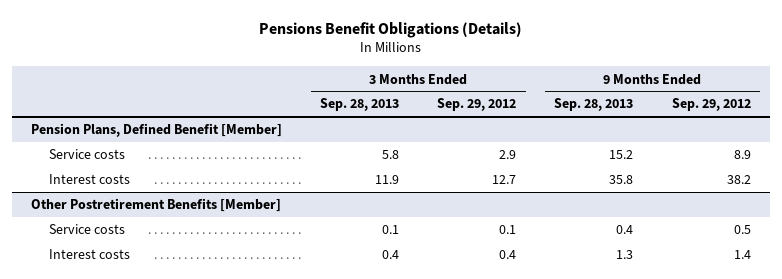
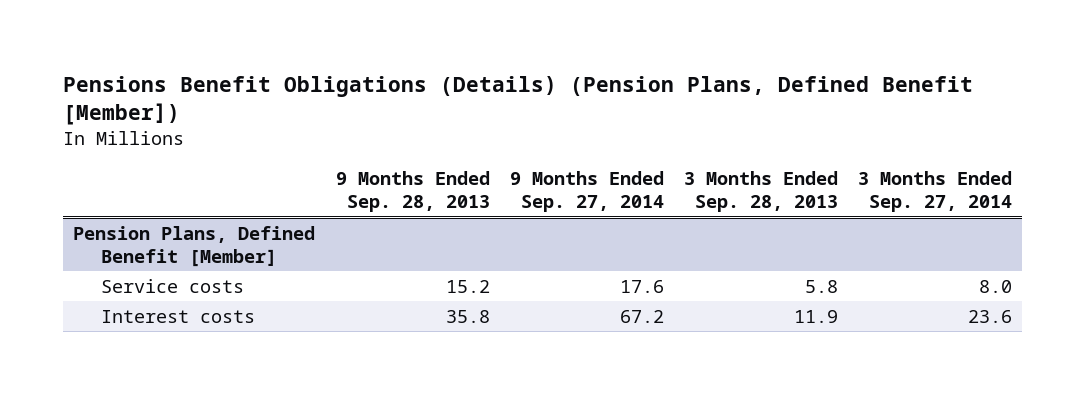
[258,21,522,38] Pensions Benefit Obligations (Details) -> [63,75,974,126] Pensions Benefit Obligations (Details) (Pension Plans, Defined Benefit [Member])
[437,98,517,112] Sep. 29, 2012 -> none
[671,98,751,112] Sep. 29, 2012 -> none
none -> [509,171,664,213] 9 Months Ended Sep. 27, 2014
none -> [857,171,1012,213] 3 Months Ended Sep. 27, 2014
[31,198,282,213] Other Postretirement Benefits [Member] -> none
[48,224,125,235] Service costs -> none
[48,249,130,260] Interest costs -> none

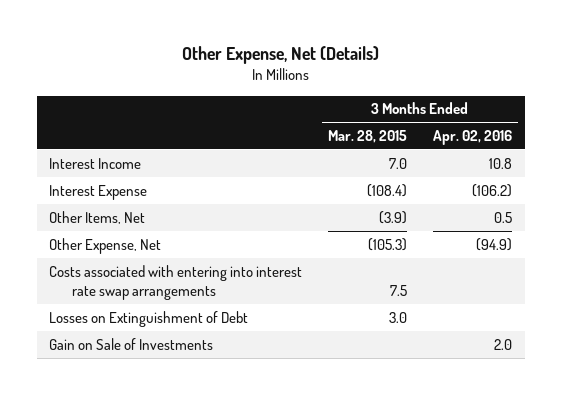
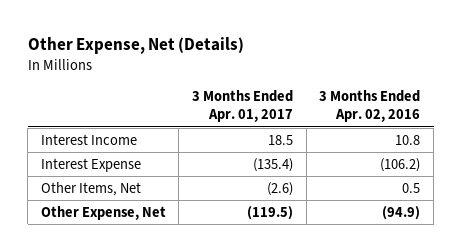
[328,130,408,144] Mar. 28, 2015 -> none
none -> [192,90,294,123] 3 Months Ended Apr. 01, 2017
[49,264,303,300] Costs associated with entering into interest rate swap arrangements -> none
[49,310,249,327] Losses on Extinguishment of Debt -> none
[49,337,214,350] Gain on Sale of Investments -> none

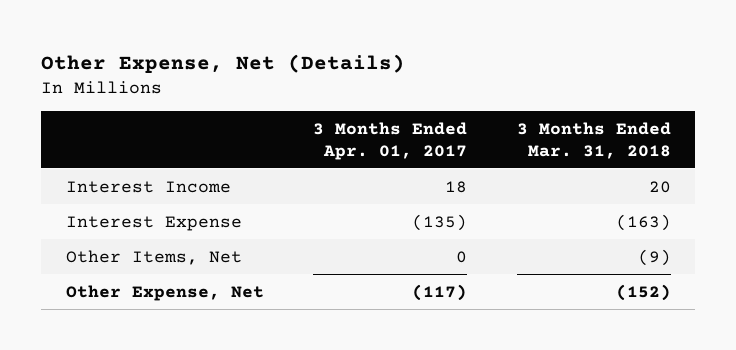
[319,90,421,123] 3 Months Ended Apr. 02, 2016 -> none
none -> [516,122,671,159] 3 Months Ended Mar. 31, 2018
[268,134,294,145] 18.5 -> [445,180,468,193] 18
[253,157,294,172] (135.4) -> [412,213,468,231] (135)
[267,181,294,196] (2.6) -> [456,250,468,263] 0
[247,205,294,220] (119.5) -> [412,283,468,301] (117)

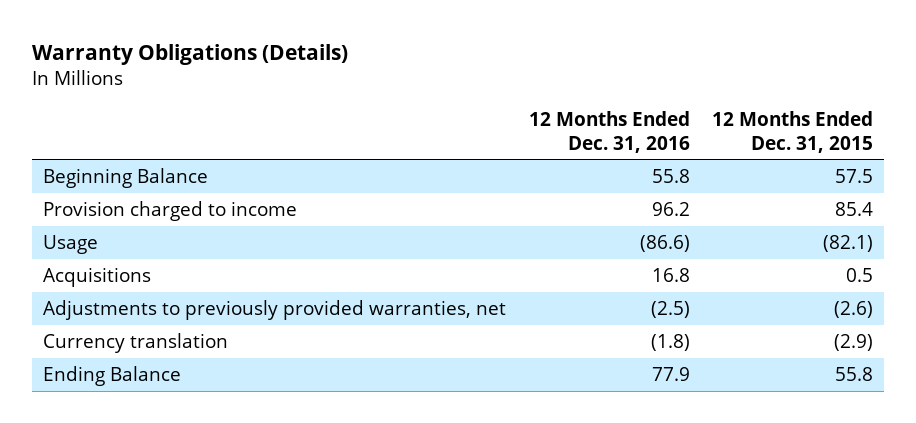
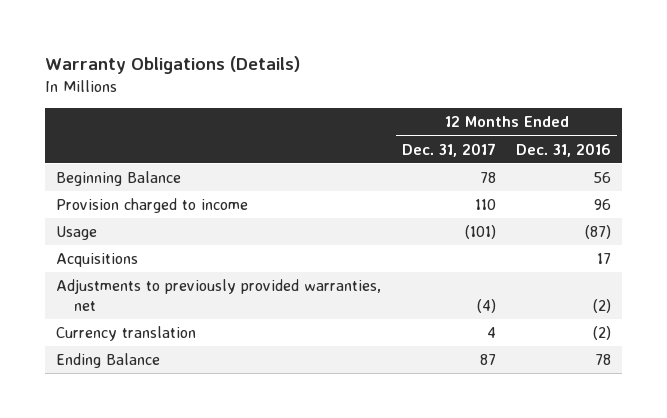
[712,111,874,153] 12 Months Ended Dec. 31, 2015 -> none
none -> [401,142,496,157] Dec. 31, 2017
[651,168,690,183] 55.8 -> [593,172,612,184] 56
[651,201,690,216] 96.2 -> [594,199,612,211] 96
[639,234,690,252] (86.6) -> [585,225,612,240] (87)
[651,267,690,282] 16.8 -> [597,253,612,265] 17
[650,300,690,318] (2.5) -> [593,299,612,314] (2)
[650,333,690,351] (1.8) -> [593,326,612,341] (2)
[651,366,690,381] 77.9 -> [595,354,612,366] 78

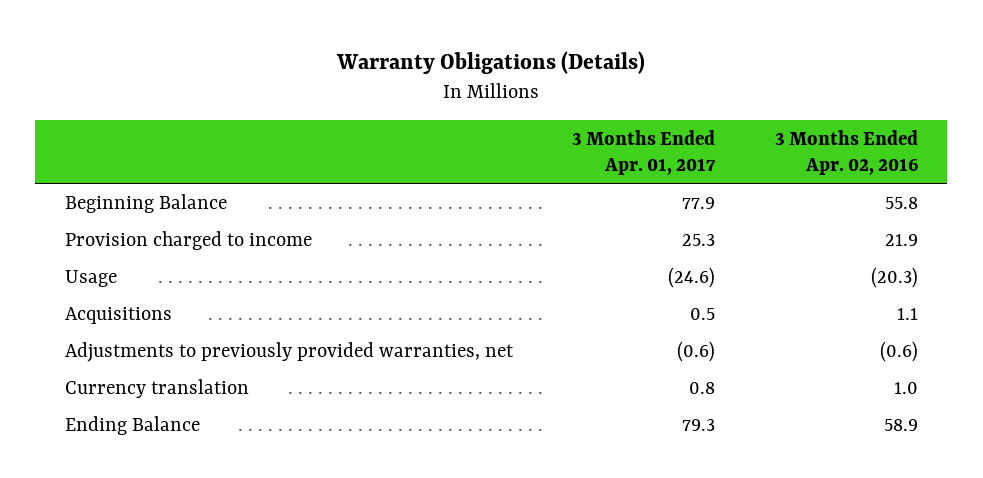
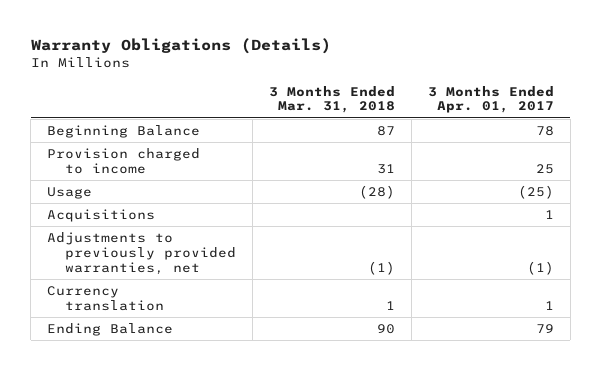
[774,130,918,175] 3 Months Ended Apr. 02, 2016 -> none
none -> [269,85,396,114] 3 Months Ended Mar. 31, 2018
[682,196,716,209] 77.9 -> [536,126,555,137] 78
[682,233,716,246] 25.3 -> [536,163,555,174] 25
[668,266,716,288] (24.6) -> [518,185,555,200] (25)
[690,307,716,320] 0.5 -> [545,210,555,220] 1
[677,340,716,362] (0.6) -> [527,260,555,275] (1)
[689,381,716,394] 0.8 -> [545,300,555,310] 1
[682,418,716,431] 79.3 -> [536,324,555,334] 79

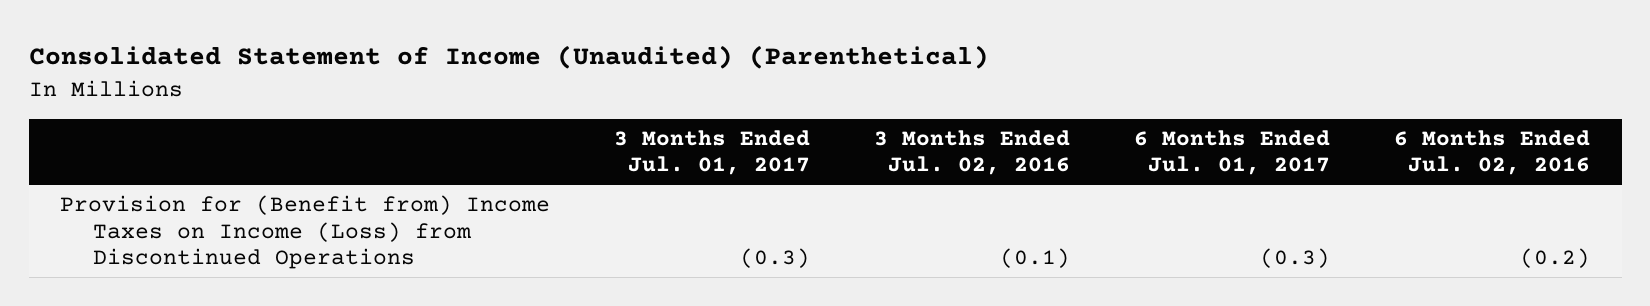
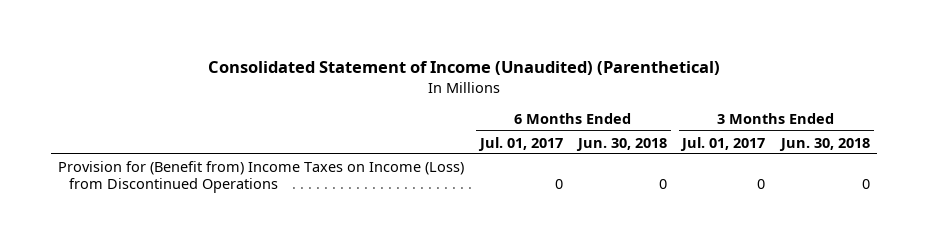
[874,129,1071,176] 3 Months Ended Jul. 02, 2016 -> none
[1393,129,1590,176] 6 Months Ended Jul. 02, 2016 -> none
none -> [576,137,668,151] Jun. 30, 2018
none -> [778,137,870,151] Jun. 30, 2018
[740,248,811,269] (0.3) -> [757,179,766,190] 0
[1259,248,1330,269] (0.3) -> [554,179,563,190] 0

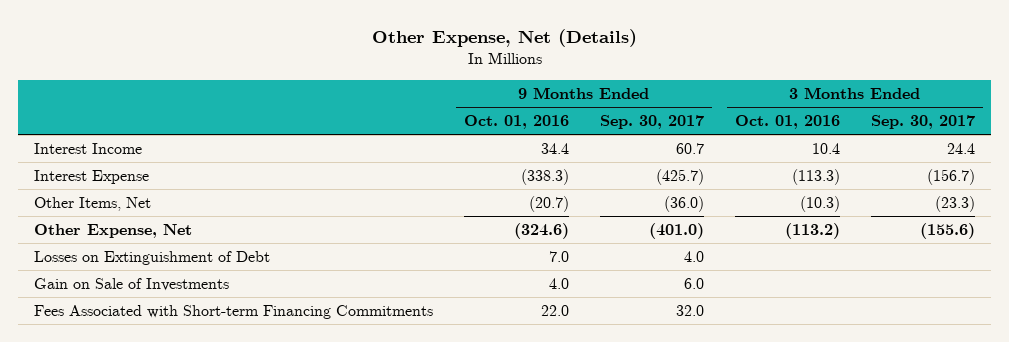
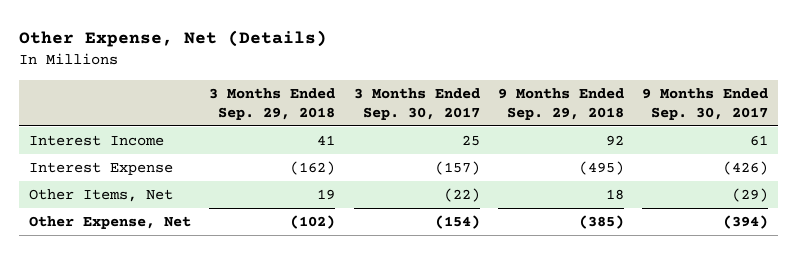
[464,115,570,130] Oct. 01, 2016 -> none
[735,115,841,130] Oct. 01, 2016 -> none
none -> [209,87,336,120] 3 Months Ended Sep. 29, 2018
none -> [497,87,624,120] 9 Months Ended Sep. 29, 2018
[34,251,271,266] Losses on Extinguishment of Debt -> none
[34,278,230,292] Gain on Sale of Investments -> none
[34,305,434,320] Fees Associated with Short-term Financing Commitments -> none
[676,143,705,155] 60.7 -> [750,135,769,147] 61
[947,143,976,155] 24.4 -> [461,135,480,147] 25
[656,169,705,186] (425.7) -> [723,161,769,176] (426)
[927,169,976,186] (156.7) -> [434,161,480,176] (157)
[664,196,705,213] (36.0) -> [732,188,769,203] (29)
[935,196,976,213] (23.3) -> [443,188,480,203] (22)
[649,223,705,240] (401.0) -> [723,215,769,230] (394)
[920,223,976,240] (155.6) -> [434,215,480,230] (154)

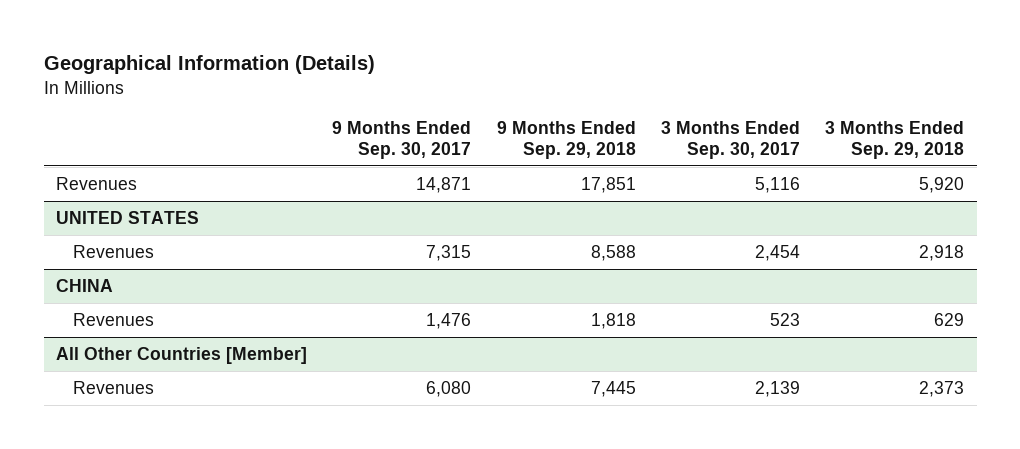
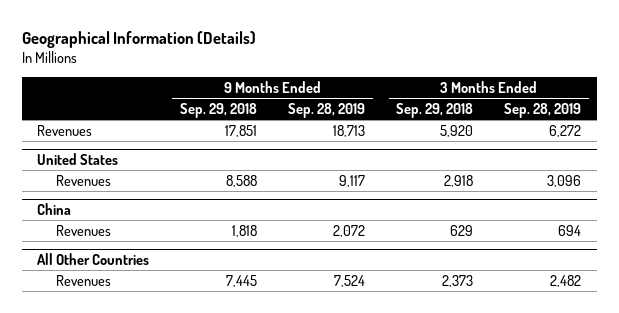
[332,120,472,160] 9 Months Ended Sep. 30, 2017 -> none
[660,120,800,160] 3 Months Ended Sep. 30, 2017 -> none
none -> [288,102,366,118] Sep. 28, 2019
none -> [504,102,582,118] Sep. 28, 2019
[56,210,200,224] UNITED STATES -> [37,153,119,166] United States
[56,278,114,292] CHINA -> [37,203,72,216] China
[56,346,308,364] All Other Countries [Member] -> [37,253,150,266] All Other Countries

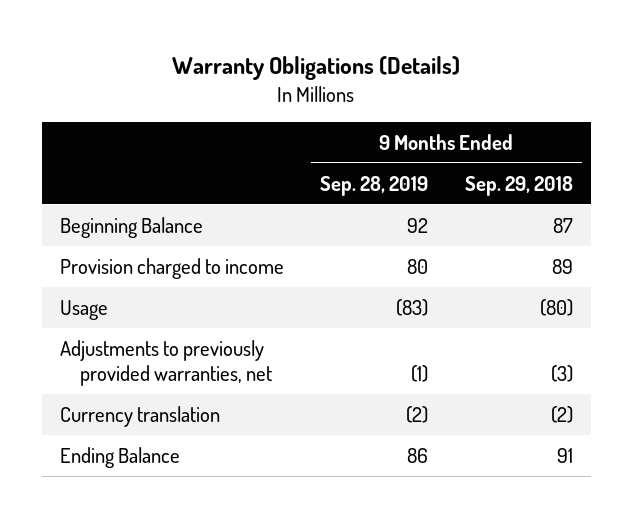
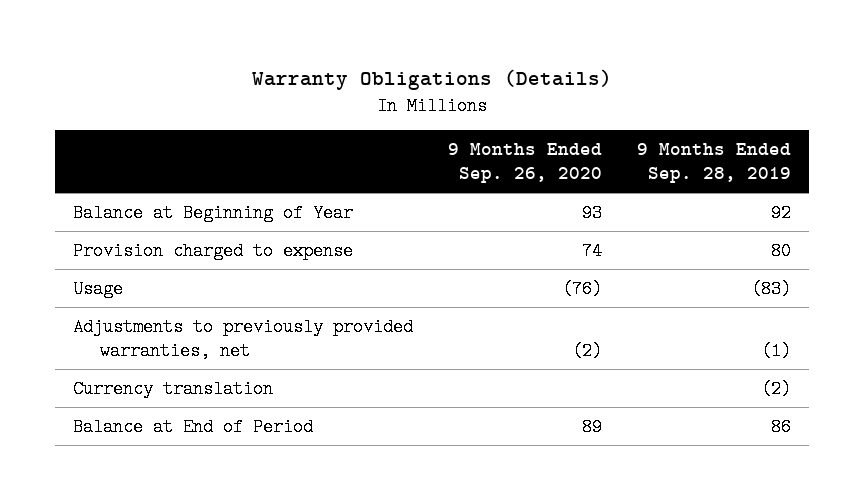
[464,175,573,196] Sep. 29, 2018 -> none
none -> [447,143,602,184] 9 Months Ended Sep. 26, 2020
[60,216,204,238] Beginning Balance -> [72,203,353,222] Balance at Beginning of Year
[60,257,285,279] Provision charged to income -> [72,241,353,260] Provision charged to expense
[60,446,181,468] Ending Balance -> [72,417,313,436] Balance at End of Period

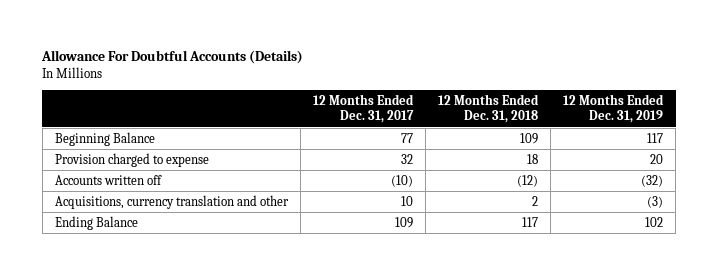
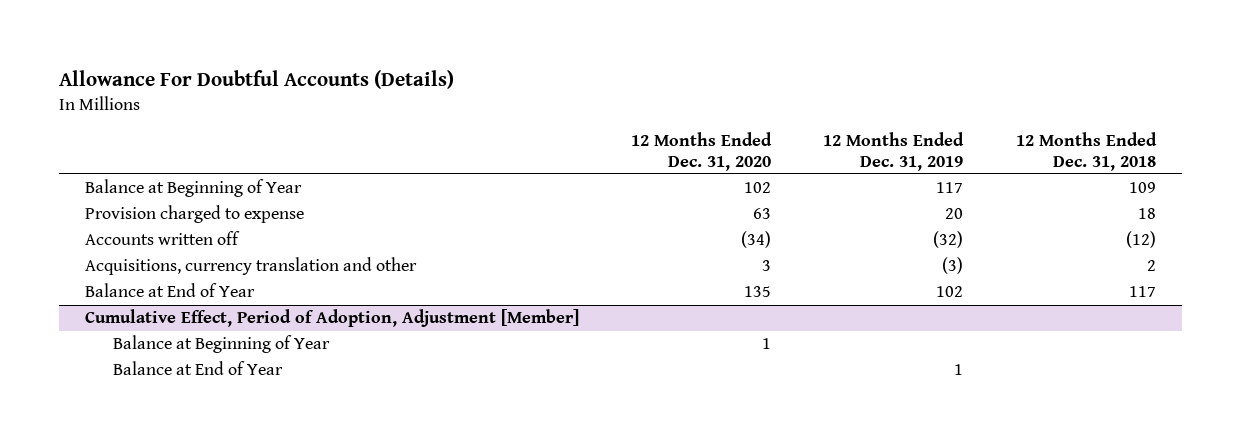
[312,94,414,124] 12 Months Ended Dec. 31, 2017 -> none
none -> [631,131,773,171] 12 Months Ended Dec. 31, 2020
[54,131,155,146] Beginning Balance -> [84,179,302,198] Balance at Beginning of Year
[54,215,138,230] Ending Balance -> [84,283,255,298] Balance at End of Year
none -> [84,309,579,328] Cumulative Effect, Period of Adoption, Adjustment [Member]
none -> [112,335,330,354] Balance at Beginning of Year
none -> [112,361,283,376] Balance at End of Year

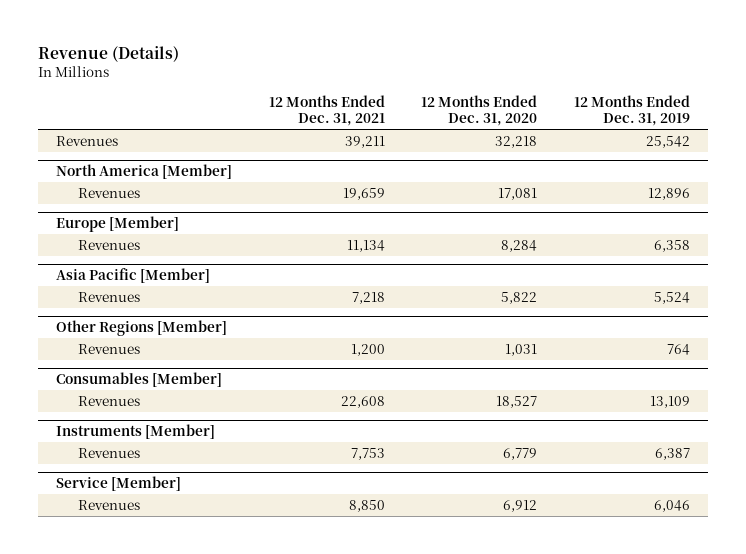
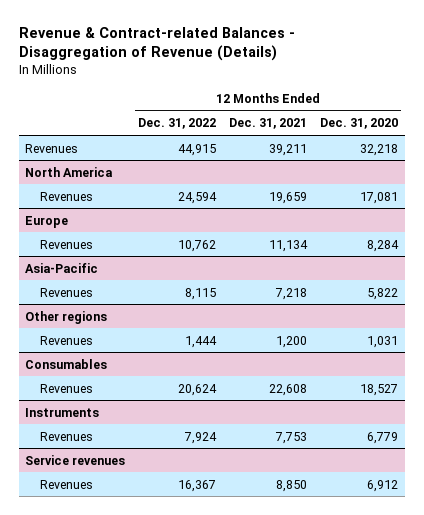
[37,46,179,63] Revenue (Details) -> [18,27,295,62] Revenue & Contract-related Balances - Disaggregation of Revenue (Details)
[573,95,690,127] 12 Months Ended Dec. 31, 2019 -> none
none -> [138,118,217,130] Dec. 31, 2022
[56,164,233,180] North America [Member] -> [25,166,114,177] North America
[56,216,180,233] Europe [Member] -> [25,215,69,228] Europe
[56,268,211,284] Asia Pacific [Member] -> [25,262,99,273] Asia-Pacific
[56,320,228,337] Other Regions [Member] -> [25,310,108,324] Other regions
[56,372,223,388] Consumables [Member] -> [25,358,108,369] Consumables
[56,424,216,440] Instruments [Member] -> [25,407,100,417] Instruments
[56,476,182,492] Service [Member] -> [25,454,126,465] Service revenues

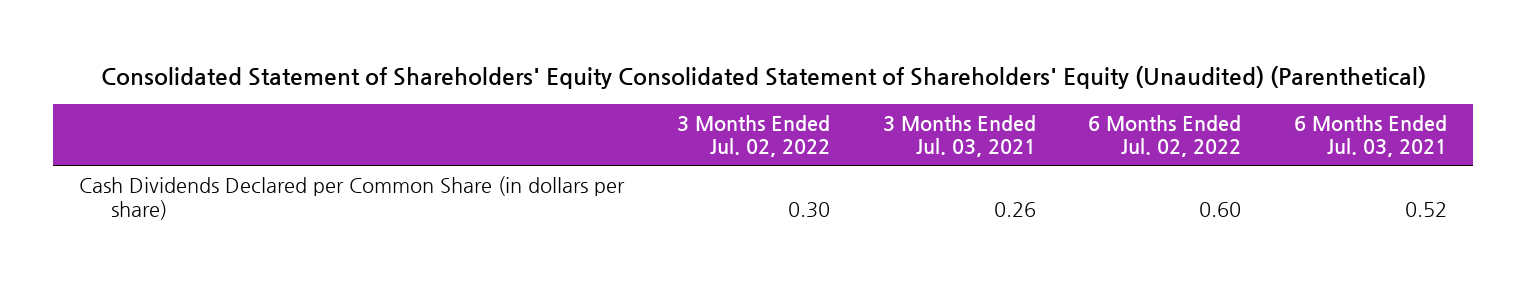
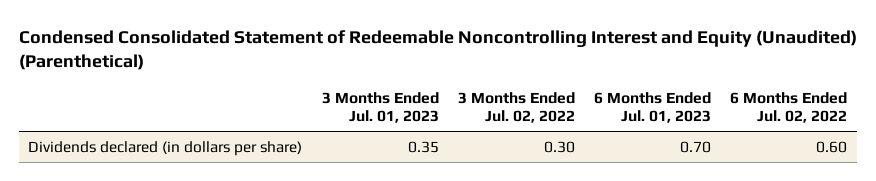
[101,65,1427,89] Consolidated Statement of Shareholders' Equity Consolidated Statement of Shareholders' Equity (Unaudited) (Parenthetical) -> [18,29,857,71] Condensed Consolidated Statement of Redeemable Noncontrolling Interest and Equity (Unaudited) (Parenthetical)
[882,114,1036,158] 3 Months Ended Jul. 03, 2021 -> none
[1294,114,1448,158] 6 Months Ended Jul. 03, 2021 -> none
none -> [321,91,439,124] 3 Months Ended Jul. 01, 2023
none -> [594,91,712,124] 6 Months Ended Jul. 01, 2023
[79,175,626,220] Cash Dividends Declared per Common Share (in dollars per share) -> [28,141,303,157] Dividends declared (in dollars per share)

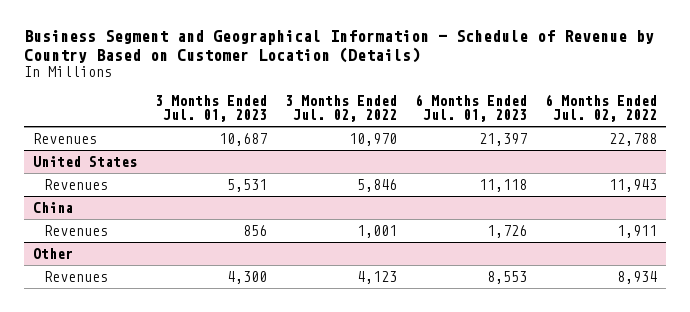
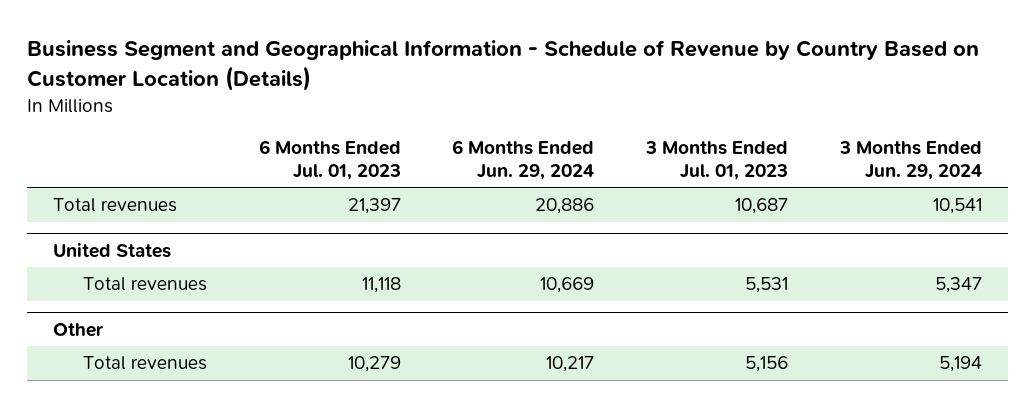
[284,94,397,123] 3 Months Ended Jul. 02, 2022 -> none
[544,93,657,123] 6 Months Ended Jul. 02, 2022 -> none
none -> [452,140,595,180] 6 Months Ended Jun. 29, 2024
none -> [838,141,982,180] 3 Months Ended Jun. 29, 2024
[32,132,97,144] Revenues -> [52,198,177,213] Total revenues
[32,201,73,213] China -> none
[43,224,108,236] Revenues -> none
[43,178,108,190] Revenues -> [83,277,208,292] Total revenues
[43,270,108,282] Revenues -> [83,356,208,371] Total revenues
[226,270,267,284] 4,300 -> [745,356,789,373] 5,156
[486,270,527,284] 8,553 -> [347,356,401,373] 10,279

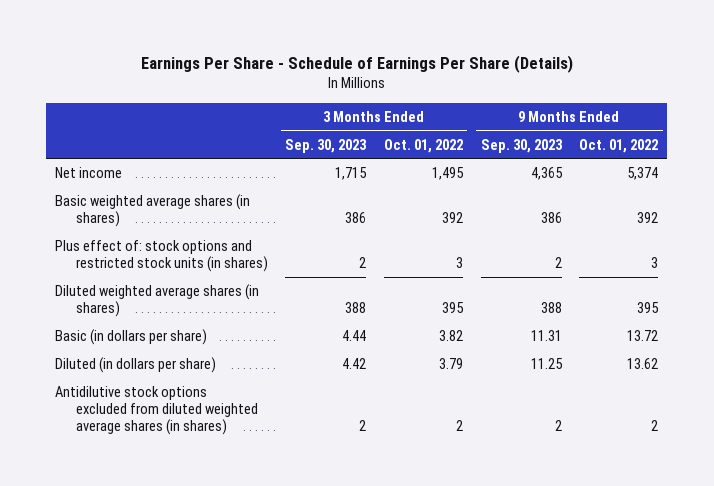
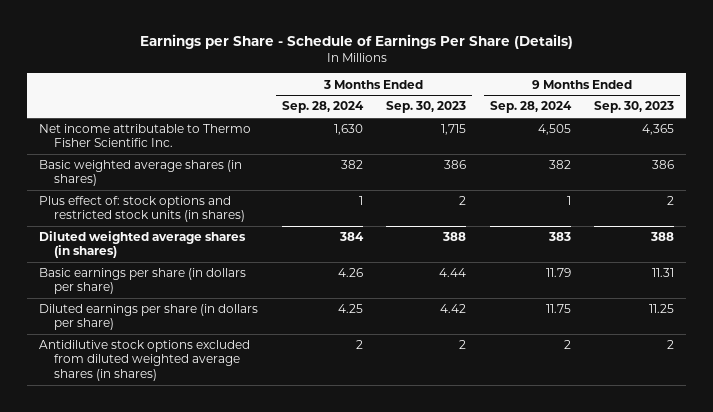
[140,54,573,73] Earnings Per Share - Schedule of Earnings Per Share (Details) -> [139,33,573,49] Earnings per Share - Schedule of Earnings Per Share (Details)
[383,138,463,153] Oct. 01, 2022 -> none
[579,138,659,153] Oct. 01, 2022 -> none
none -> [281,101,364,114] Sep. 28, 2024
none -> [489,101,572,114] Sep. 28, 2024
[55,166,123,178] Net income -> [38,124,251,148] Net income attributable to Thermo Fisher Scientific Inc.
[55,328,208,345] Basic (in dollars per share) -> [38,268,246,295] Basic earnings per share (in dollars per share)
[55,356,217,373] Diluted (in dollars per share) -> [38,304,258,331] Diluted earnings per share (in dollars per share)

